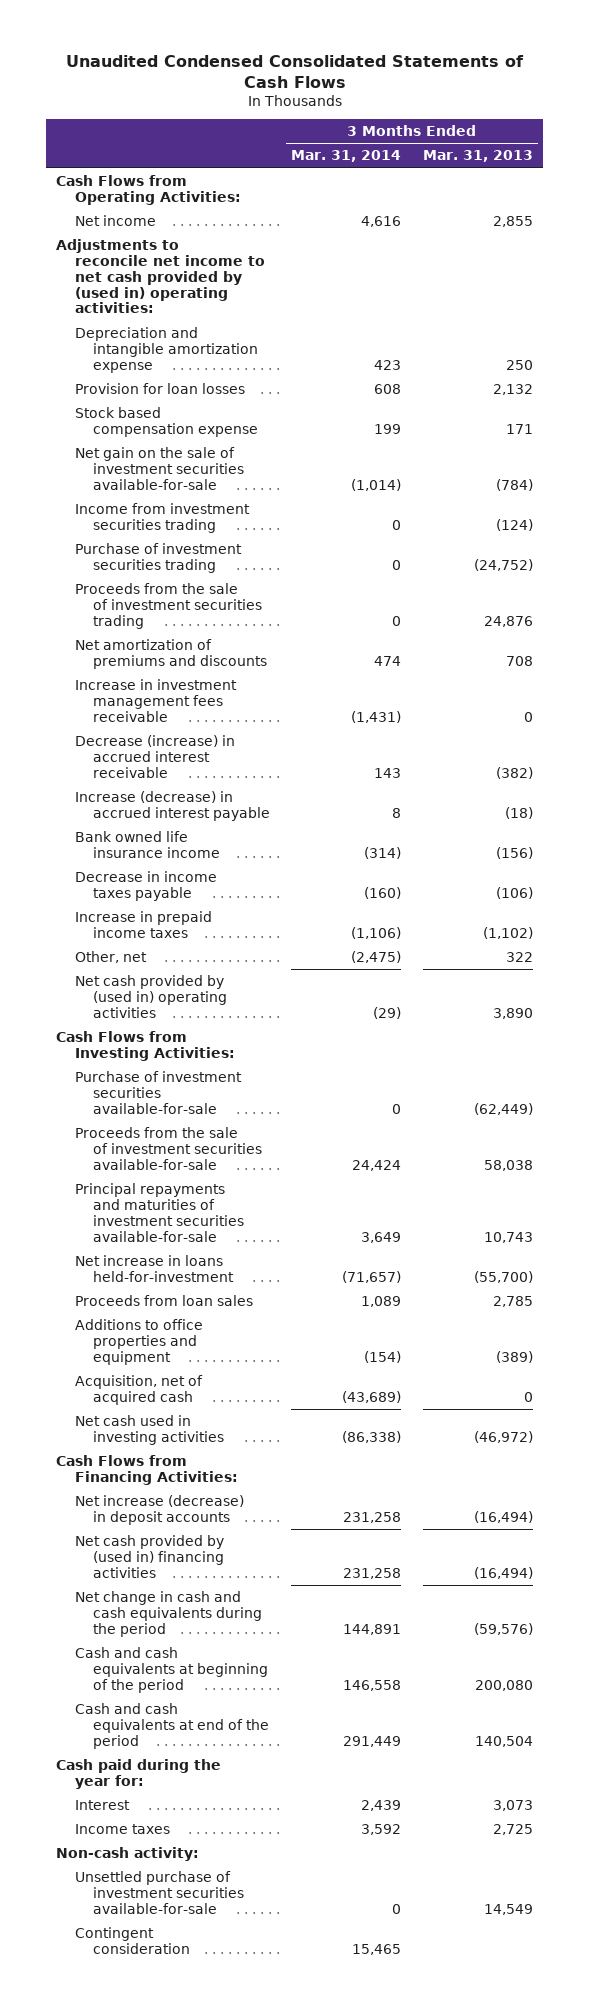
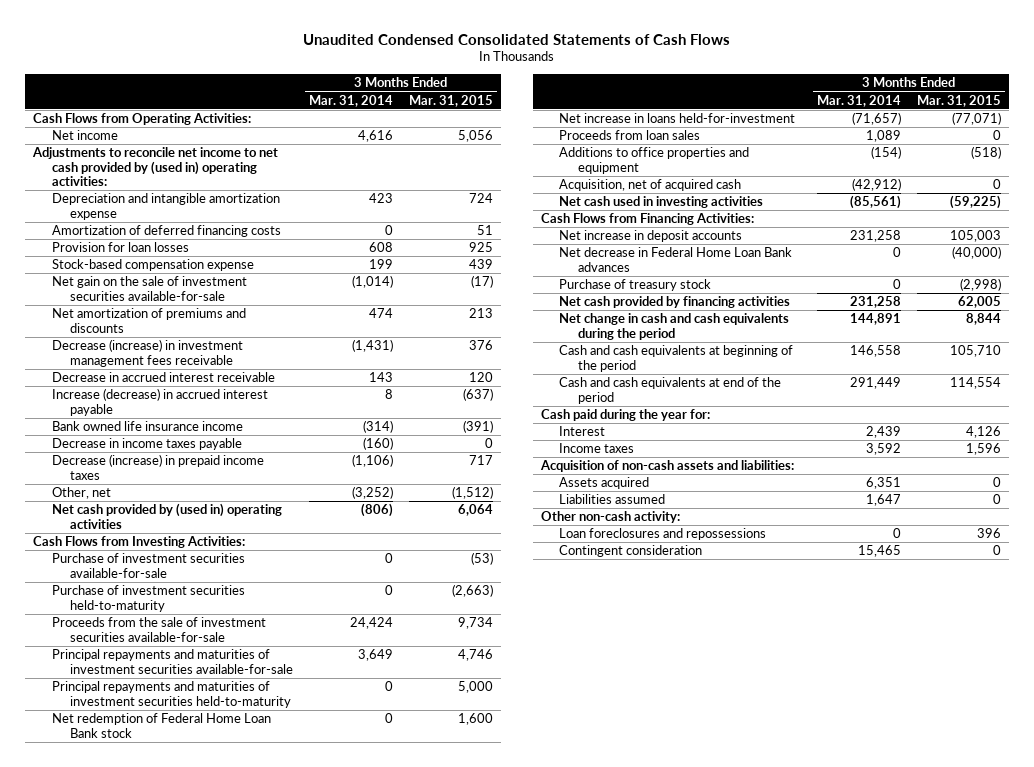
[422,150,533,163] Mar. 31, 2013 -> none
none -> [409,94,494,107] Mar. 31, 2015
none -> [51,225,281,238] Amortization of deferred financing costs
[74,407,258,437] Stock based compensation expense -> [51,259,254,272] Stock-based compensation expense
[74,503,250,533] Income from investment securities trading -> none
[74,543,242,573] Purchase of investment securities trading -> none
[74,583,262,629] Proceeds from the sale of investment securities trading -> none
[74,679,237,722] Increase in investment management fees receivable -> [51,339,243,367] Decrease (increase) in investment management fees receivable
[74,735,235,778] Decrease (increase) in accrued interest receivable -> [51,372,275,383] Decrease in accrued interest receivable
[74,911,212,938] Increase in prepaid income taxes -> [51,454,264,480] Decrease (increase) in prepaid income taxes
[351,951,402,964] (2,475) -> [352,486,394,500] (3,252)
[373,1006,402,1019] (29) -> [361,503,394,518] (806)
none -> [51,585,245,612] Purchase of investment securities held-to-maturity
none -> [51,681,292,708] Principal repayments and maturities of investment securities held-to-maturity
none -> [51,713,271,738] Net redemption of Federal Home Loan Bank stock
[342,1390,402,1403] (43,689) -> [851,178,901,192] (42,912)
[342,1430,402,1443] (86,338) -> [849,195,901,210] (85,561)
[74,1495,244,1525] Net increase (decrease) in deposit accounts -> [559,230,743,243] Net increase in deposit accounts
none -> [559,247,793,272] Net decrease in Federal Home Loan Bank advances
none -> [559,279,712,292] Purchase of treasury stock
[74,1535,224,1578] Net cash provided by (used in) financing activities -> [559,296,791,309] Net cash provided by financing activities
[74,1871,244,1914] Unsettled purchase of investment securities available-for-sale -> none
none -> [539,460,794,473] Acquisition of non-cash assets and liabilities:
none -> [559,477,650,490] Assets acquired
none -> [559,494,666,505] Liabilities assumed
[56,1847,200,1862] Non-cash activity: -> [540,511,680,524] Other non-cash activity:
none -> [559,528,767,541] Loan foreclosures and repossessions

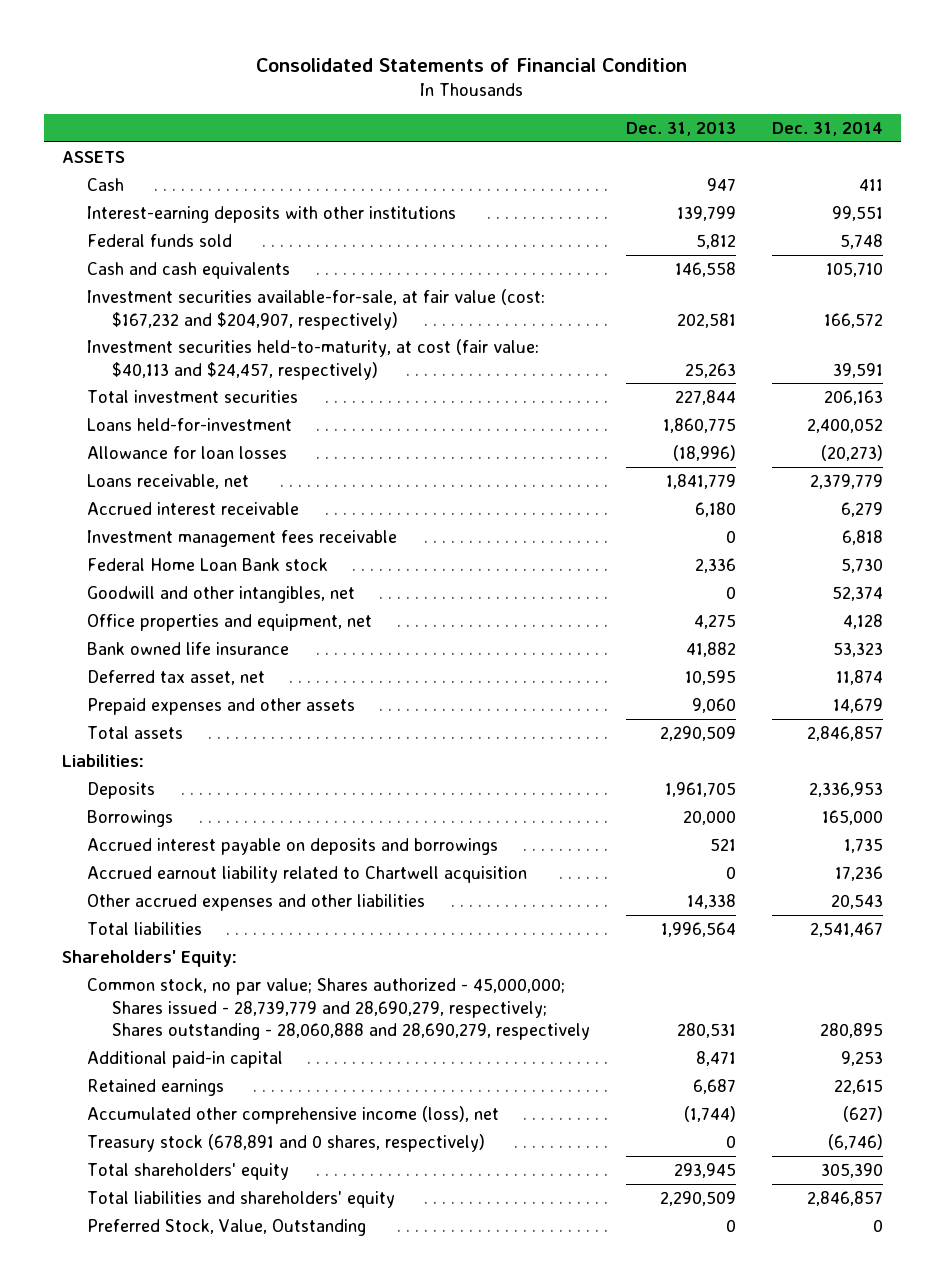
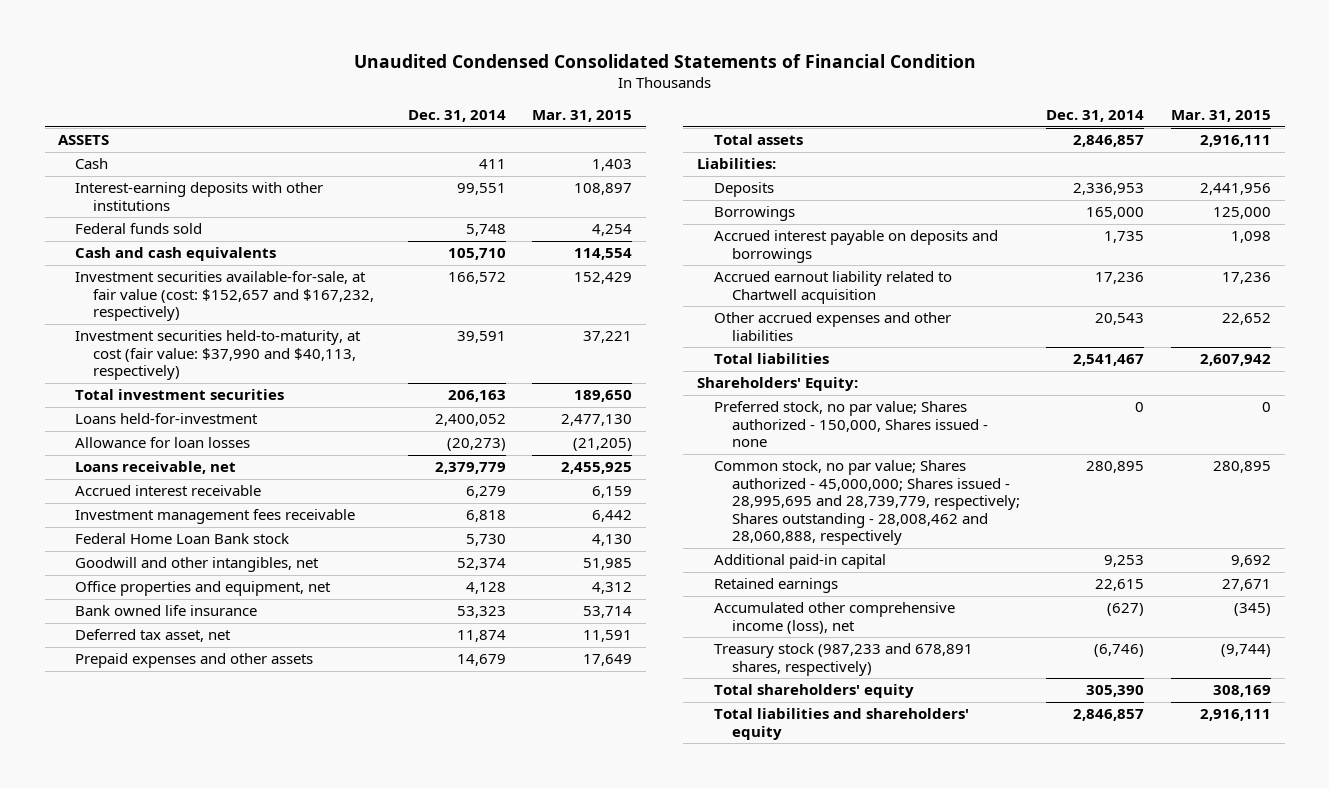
[256,57,688,72] Consolidated Statements of Financial Condition -> [353,53,976,68] Unaudited Condensed Consolidated Statements of Financial Condition
[625,121,736,136] Dec. 31, 2013 -> none
none -> [532,110,633,123] Mar. 31, 2015
[86,288,545,330] Investment securities available-for-sale, at fair value (cost: $167,232 and $204,907, respectively) -> [75,271,374,322] Investment securities available-for-sale, at fair value (cost: $152,657 and $167,232, respectively)
[86,338,539,380] Investment securities held-to-maturity, at cost (fair value: $40,113 and $24,457, respectively) -> [75,330,362,381] Investment securities held-to-maturity, at cost (fair value: $37,990 and $40,113, respectively)
none -> [714,401,988,448] Preferred stock, no par value; Shares authorized - 150,000, Shares issued - none
[86,977,590,1041] Common stock, no par value; Shares authorized - 45,000,000; Shares issued - 28,739,779 and 28,690,279, respectively; Shares outstanding - 28,060,888 and 28,690,279, respectively -> [714,460,1020,546] Common stock, no par value; Shares authorized - 45,000,000; Shares issued - 28,995,695 and 28,739,779, respectively; Shares outstanding - 28,008,462 and 28,060,888, respectively
[86,1133,485,1152] Treasury stock (678,891 and 0 shares, respectively) -> [714,643,974,676] Treasury stock (987,233 and 678,891 shares, respectively)
[86,1218,366,1236] Preferred Stock, Value, Outstanding -> none

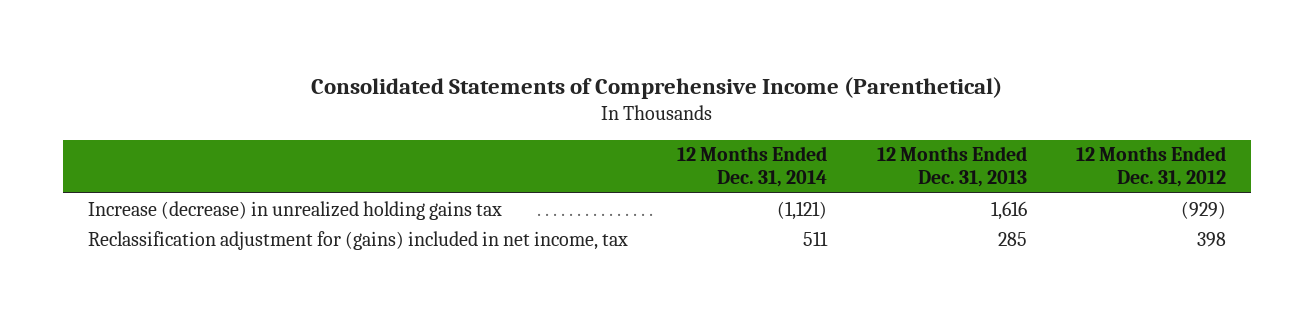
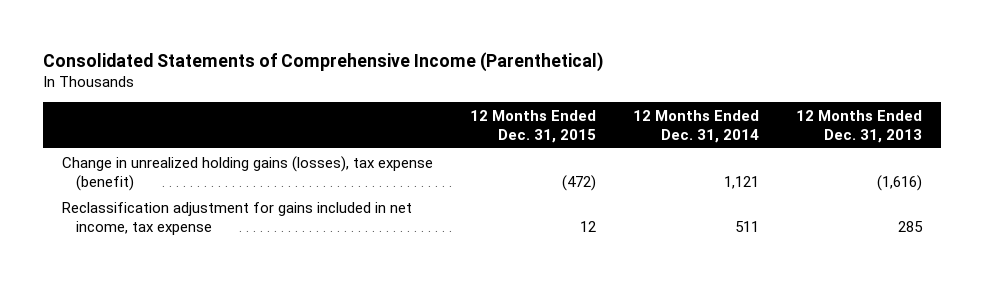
[1076,146,1227,188] 12 Months Ended Dec. 31, 2012 -> none
none -> [470,109,597,143] 12 Months Ended Dec. 31, 2015
[88,200,503,220] Increase (decrease) in unrealized holding gains tax -> [61,155,433,191] Change in unrealized holding gains (losses), tax expense (benefit)
[777,200,828,220] (1,121) -> [724,175,760,189] 1,121
[990,200,1027,220] 1,616 -> [877,174,923,191] (1,616)
[88,230,629,250] Reclassification adjustment for (gains) included in net income, tax -> [61,201,412,235] Reclassification adjustment for gains included in net income, tax expense

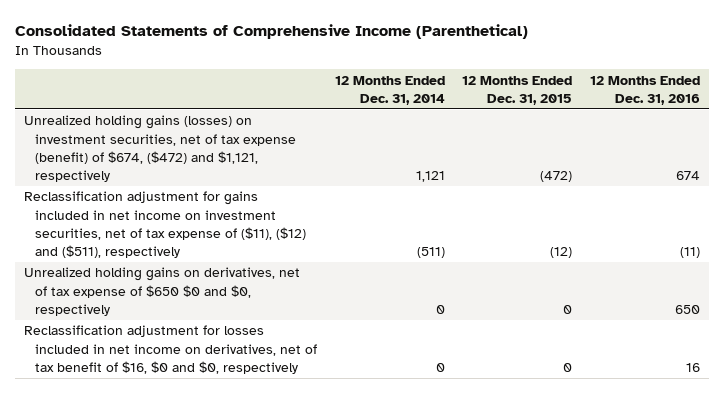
[796,109,923,143] 12 Months Ended Dec. 31, 2013 -> none
none -> [590,75,701,105] 12 Months Ended Dec. 31, 2016
[61,155,433,191] Change in unrealized holding gains (losses), tax expense (benefit) -> [23,115,297,182] Unrealized holding gains (losses) on investment securities, net of tax expense (benefit) of $674, ($472) and $1,121, respectively
[61,201,412,235] Reclassification adjustment for gains included in net income, tax expense -> [23,191,307,258] Reclassification adjustment for gains included in net income on investment securities, net of tax expense of ($11), ($12) and ($511), respectively
[580,220,597,232] 12 -> [550,246,573,258] (12)
[735,220,760,232] 511 -> [416,246,445,258] (511)
none -> [23,267,300,316] Unrealized holding gains on derivatives, net of tax expense of $650 $0 and $0, respectively
none -> [23,325,318,374] Reclassification adjustment for losses included in net income on derivatives, net of tax benefit of $16, $0 and $0, respectively

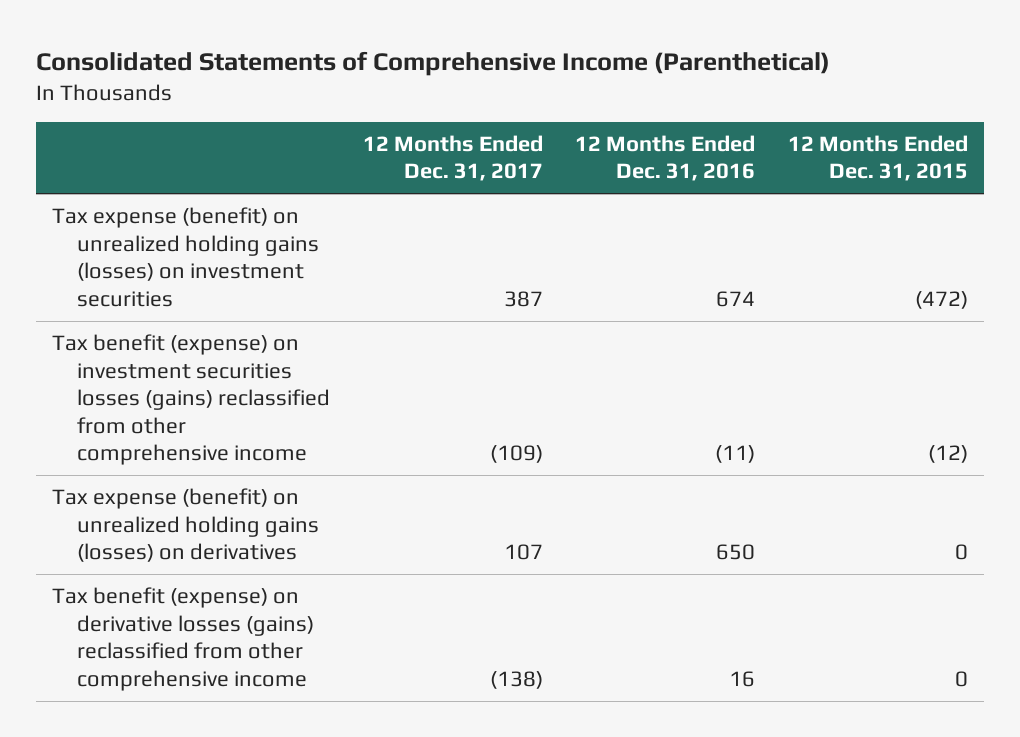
[334,75,445,105] 12 Months Ended Dec. 31, 2014 -> none
none -> [362,134,543,182] 12 Months Ended Dec. 31, 2017
[23,115,297,182] Unrealized holding gains (losses) on investment securities, net of tax expense (benefit) of $674, ($472) and $1,121, respectively -> [52,207,320,307] Tax expense (benefit) on unrealized holding gains (losses) on investment securities
[23,191,307,258] Reclassification adjustment for gains included in net income on investment securities, net of tax expense of ($11), ($12) and ($511), respectively -> [52,334,331,466] Tax benefit (expense) on investment securities losses (gains) reclassified from other comprehensive income
[23,267,300,316] Unrealized holding gains on derivatives, net of tax expense of $650 $0 and $0, respectively -> [52,488,320,563] Tax expense (benefit) on unrealized holding gains (losses) on derivatives
[23,325,318,374] Reclassification adjustment for losses included in net income on derivatives, net of tax benefit of $16, $0 and $0, respectively -> [52,587,315,691] Tax benefit (expense) on derivative losses (gains) reclassified from other comprehensive income

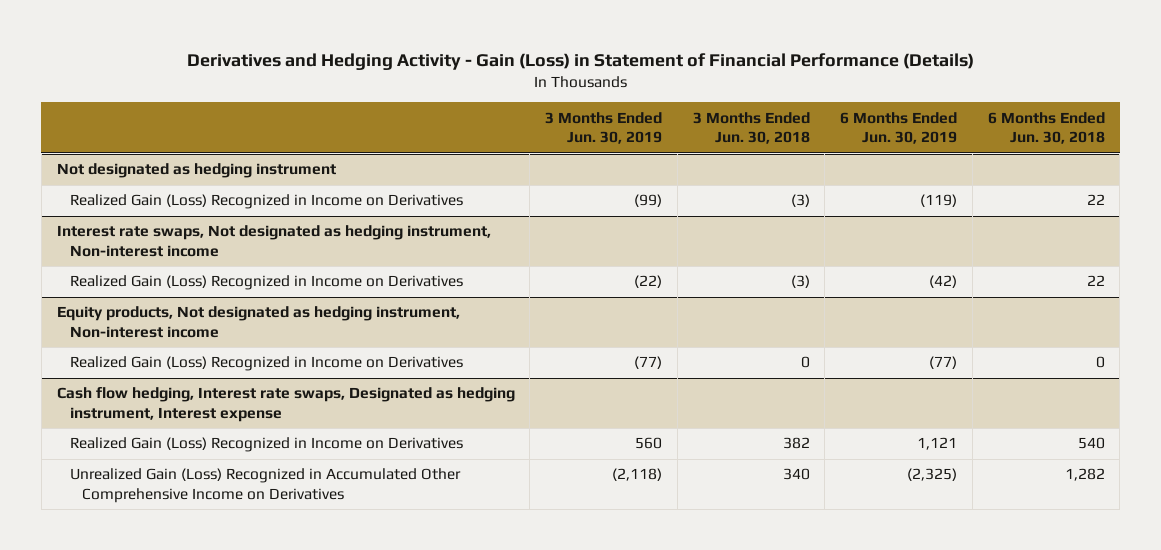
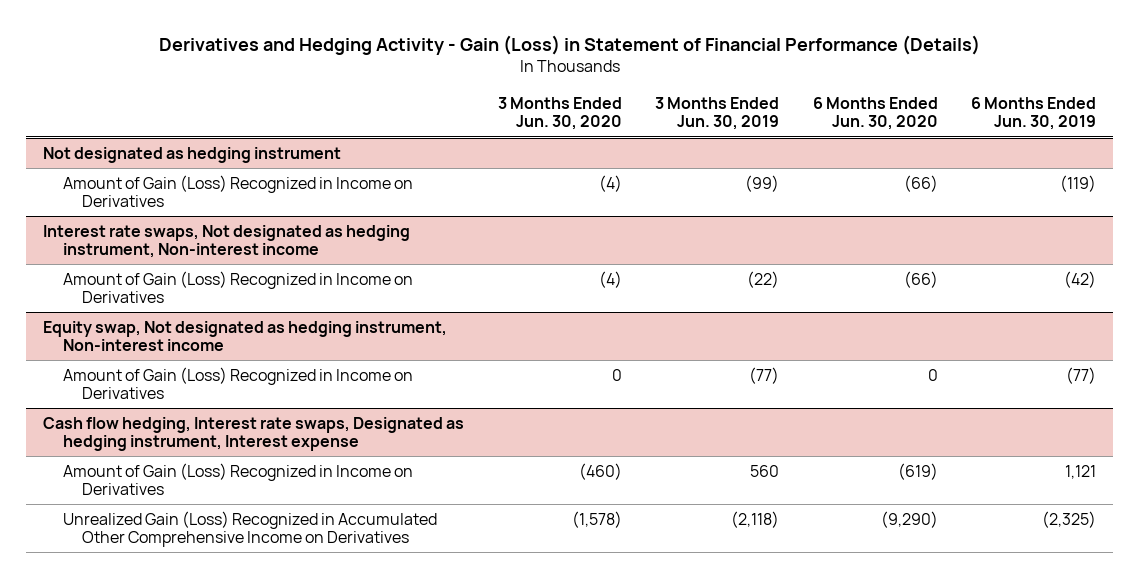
[692,111,810,145] 3 Months Ended Jun. 30, 2018 -> none
[987,111,1105,145] 6 Months Ended Jun. 30, 2018 -> none
none -> [497,97,622,131] 3 Months Ended Jun. 30, 2020
none -> [812,97,938,131] 6 Months Ended Jun. 30, 2020
[69,194,463,210] Realized Gain (Loss) Recognized in Income on Derivatives -> [62,174,413,208] Amount of Gain (Loss) Recognized in Income on Derivatives
[69,275,463,291] Realized Gain (Loss) Recognized in Income on Derivatives -> [62,270,413,304] Amount of Gain (Loss) Recognized in Income on Derivatives
[56,306,460,338] Equity products, Not designated as hedging instrument, Non-interest income -> [43,320,448,352] Equity swap, Not designated as hedging instrument, Non-interest income
[69,356,463,372] Realized Gain (Loss) Recognized in Income on Derivatives -> [62,366,413,400] Amount of Gain (Loss) Recognized in Income on Derivatives
[69,437,463,453] Realized Gain (Loss) Recognized in Income on Derivatives -> [62,462,413,496] Amount of Gain (Loss) Recognized in Income on Derivatives

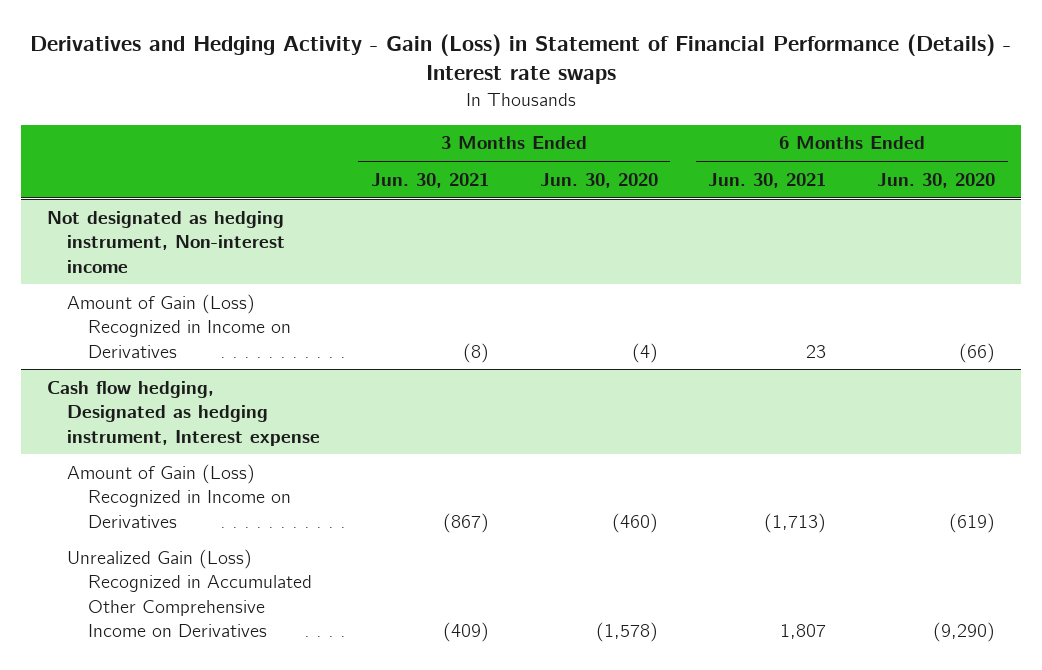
[158,35,980,56] Derivatives and Hedging Activity - Gain (Loss) in Statement of Financial Performance (Details) -> [29,33,1011,85] Derivatives and Hedging Activity - Gain (Loss) in Statement of Financial Performance (Details) - Interest rate swaps
[655,97,780,131] 3 Months Ended Jun. 30, 2019 -> none
[970,97,1096,131] 6 Months Ended Jun. 30, 2019 -> none
none -> [371,172,490,188] Jun. 30, 2021
none -> [708,172,827,188] Jun. 30, 2021
[43,146,342,163] Not designated as hedging instrument -> none
[62,174,413,208] Amount of Gain (Loss) Recognized in Income on Derivatives -> none
[43,224,411,259] Interest rate swaps, Not designated as hedging instrument, Non-interest income -> [46,210,286,273] Not designated as hedging instrument, Non-interest income
[43,320,448,352] Equity swap, Not designated as hedging instrument, Non-interest income -> none
[62,366,413,400] Amount of Gain (Loss) Recognized in Income on Derivatives -> none
[43,416,465,452] Cash flow hedging, Interest rate swaps, Designated as hedging instrument, Interest expense -> [46,380,321,446] Cash flow hedging, Designated as hedging instrument, Interest expense

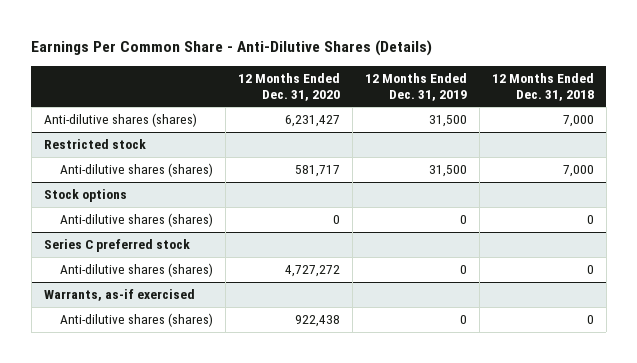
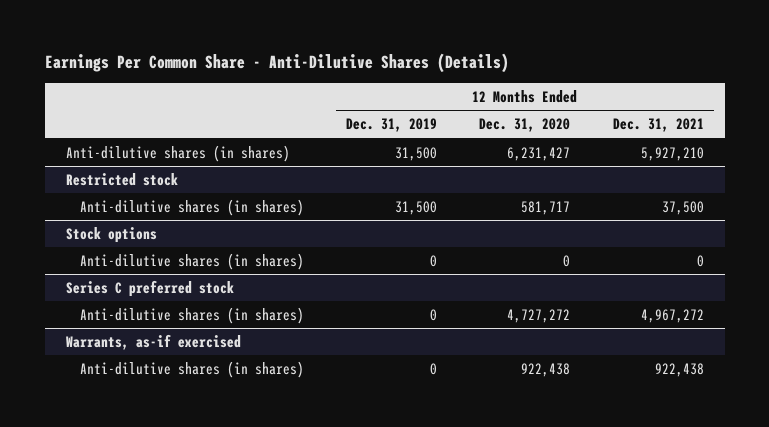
[491,73,594,101] 12 Months Ended Dec. 31, 2018 -> none
none -> [612,118,704,133] Dec. 31, 2021
[43,113,197,128] Anti-dilutive shares (shares) -> [65,144,290,162] Anti-dilutive shares (in shares)
[59,163,213,178] Anti-dilutive shares (shares) -> [80,198,305,216] Anti-dilutive shares (in shares)
[59,213,213,228] Anti-dilutive shares (shares) -> [80,252,305,270] Anti-dilutive shares (in shares)
[59,263,213,278] Anti-dilutive shares (shares) -> [80,306,305,324] Anti-dilutive shares (in shares)
[59,313,213,328] Anti-dilutive shares (shares) -> [80,360,305,378] Anti-dilutive shares (in shares)

